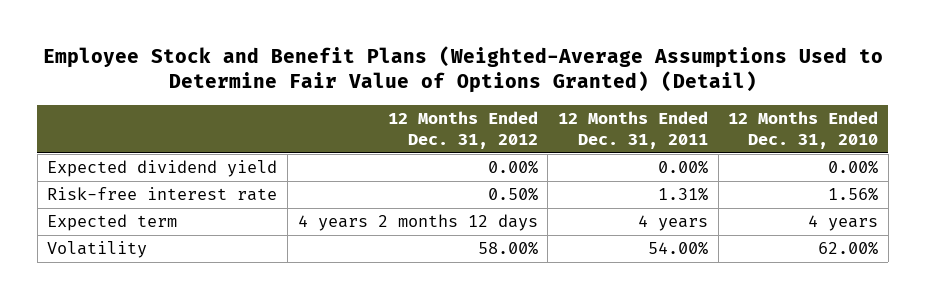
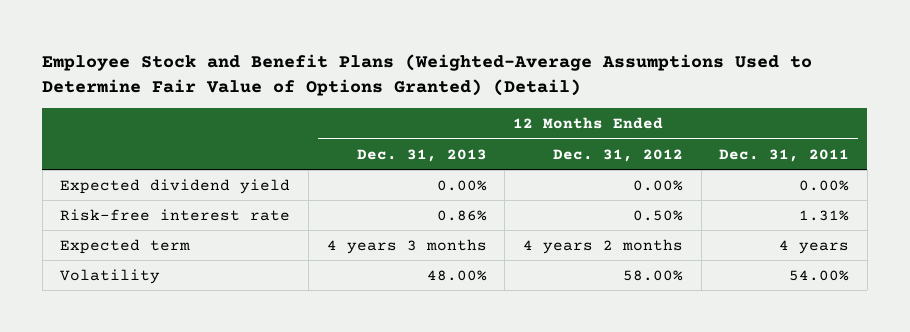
[728,111,879,150] 12 Months Ended Dec. 31, 2010 -> none
none -> [356,148,487,162] Dec. 31, 2013
[297,214,538,232] 4 years 2 months 12 days -> [522,238,683,254] 4 years 2 months

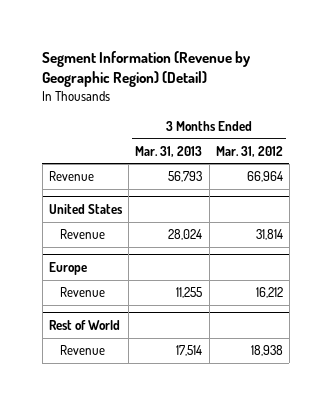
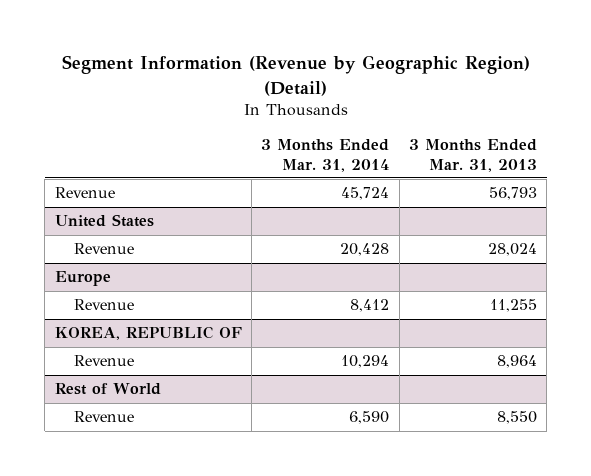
[215,145,283,157] Mar. 31, 2012 -> none
none -> [261,139,390,172] 3 Months Ended Mar. 31, 2014
none -> [54,326,242,341] KOREA, REPUBLIC OF
none -> [74,355,135,367] Revenue
[176,345,203,357] 17,514 -> [496,411,537,425] 8,550

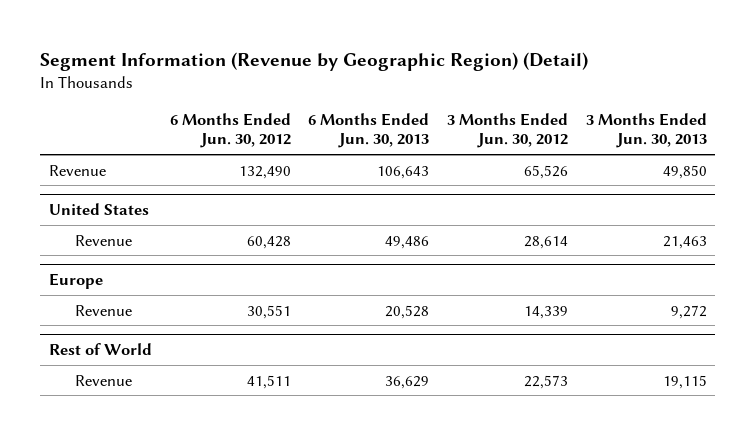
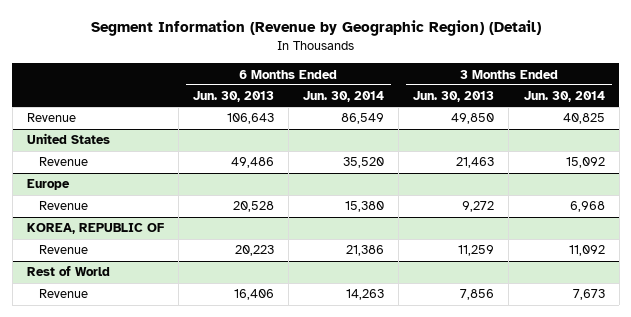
[169,113,291,149] 6 Months Ended Jun. 30, 2012 -> none
[446,113,568,149] 3 Months Ended Jun. 30, 2012 -> none
none -> [303,91,385,103] Jun. 30, 2014
none -> [523,91,605,103] Jun. 30, 2014
none -> [26,223,164,235] KOREA, REPUBLIC OF
none -> [39,245,89,255] Revenue
[385,375,430,389] 36,629 -> [233,289,274,301] 16,406
[662,374,707,389] 19,115 -> [460,289,495,301] 7,856

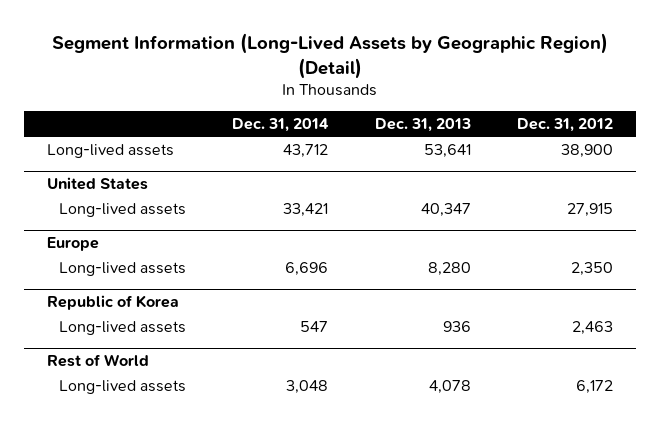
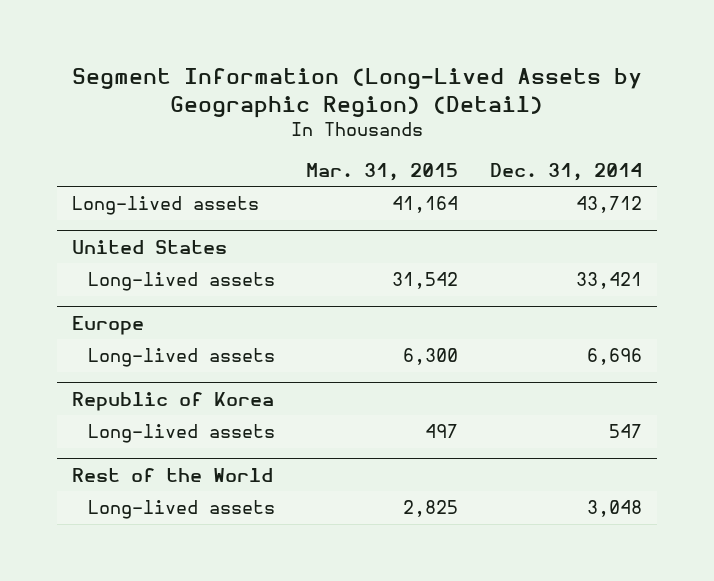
[374,118,471,133] Dec. 31, 2013 -> none
[516,118,613,133] Dec. 31, 2012 -> none
none -> [306,162,459,181] Mar. 31, 2015
[46,354,149,368] Rest of World -> [72,467,274,482] Rest of the World

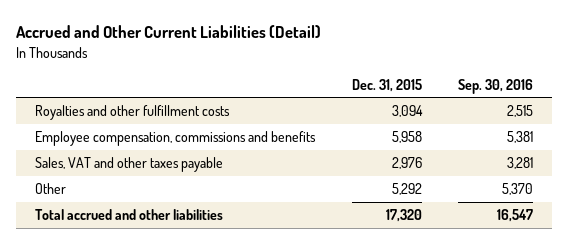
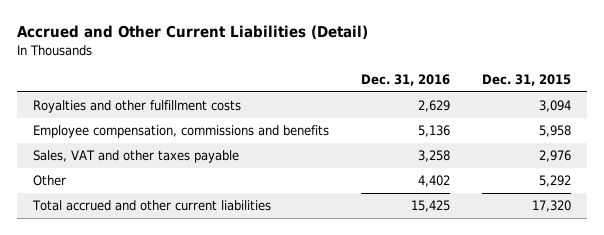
[458,78,534,94] Sep. 30, 2016 -> none
none -> [360,74,450,87] Dec. 31, 2016
[34,209,223,221] Total accrued and other liabilities -> [32,199,272,211] Total accrued and other current liabilities

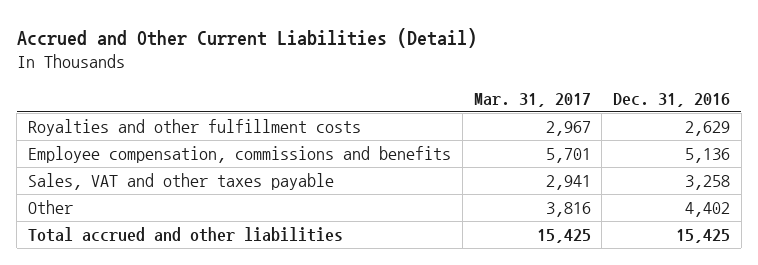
[481,74,571,87] Dec. 31, 2015 -> none
none -> [473,92,591,107] Mar. 31, 2017
[32,199,272,211] Total accrued and other current liabilities -> [28,227,344,243] Total accrued and other liabilities

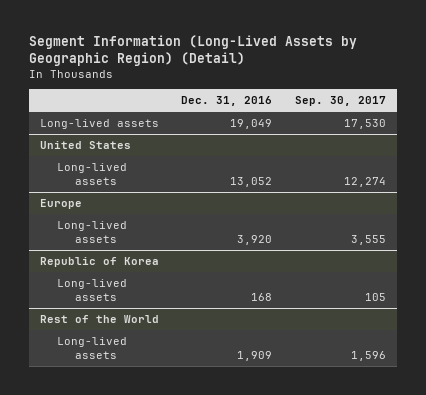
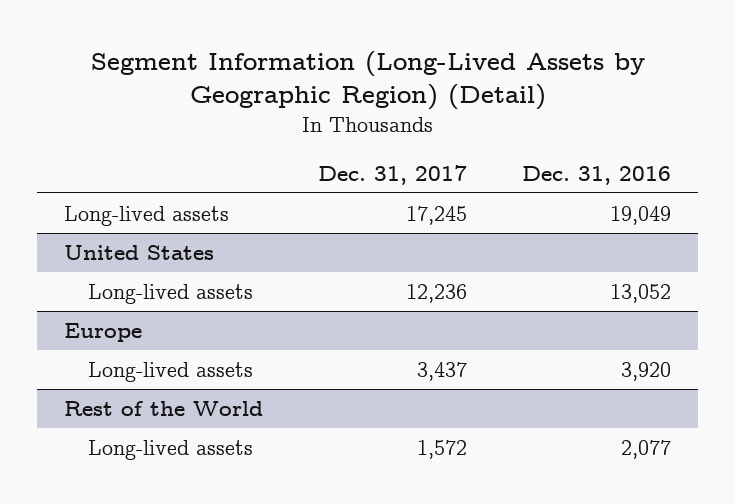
[295,96,387,107] Sep. 30, 2017 -> none
none -> [318,164,468,185] Dec. 31, 2017
[39,257,159,268] Republic of Korea -> none
[57,279,128,302] Long-lived assets -> none
[237,351,273,362] 1,909 -> [620,439,671,459] 2,077

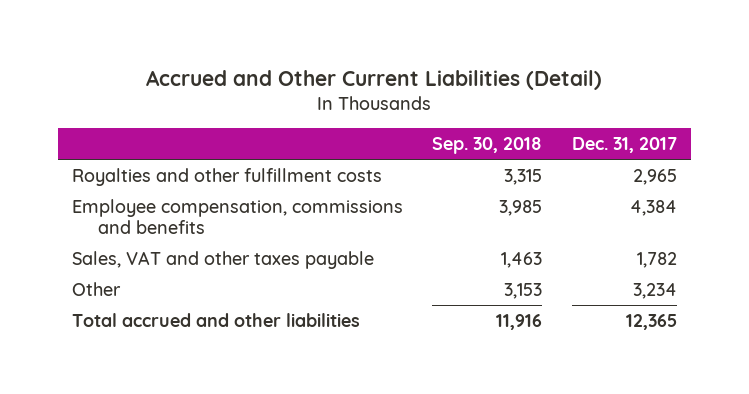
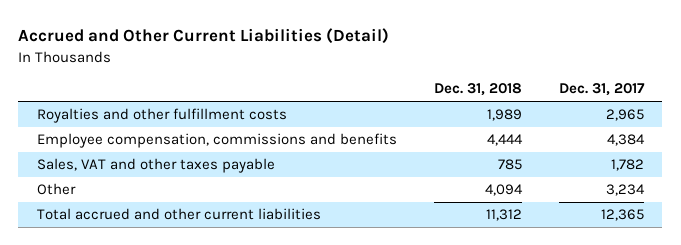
[432,137,543,155] Sep. 30, 2018 -> none
none -> [433,83,522,97] Dec. 31, 2018
[72,312,361,327] Total accrued and other liabilities -> [36,208,321,221] Total accrued and other current liabilities

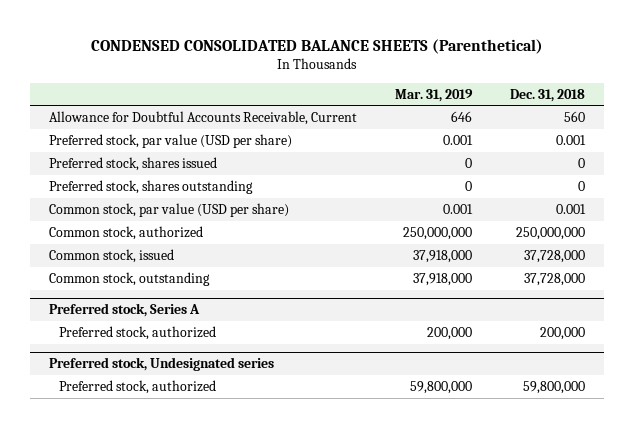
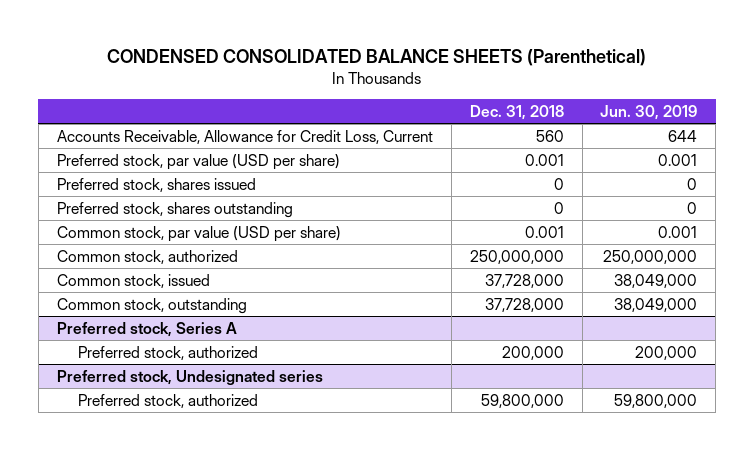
[394,88,473,102] Mar. 31, 2019 -> none
none -> [600,104,698,120] Jun. 30, 2019
[48,110,357,125] Allowance for Doubtful Accounts Receivable, Current -> [56,129,433,144] Accounts Receivable, Allowance for Credit Loss, Current

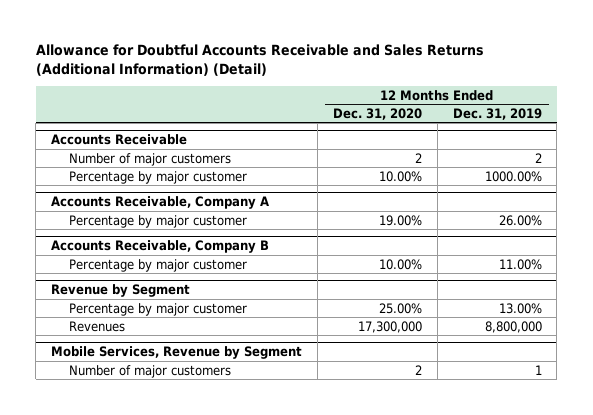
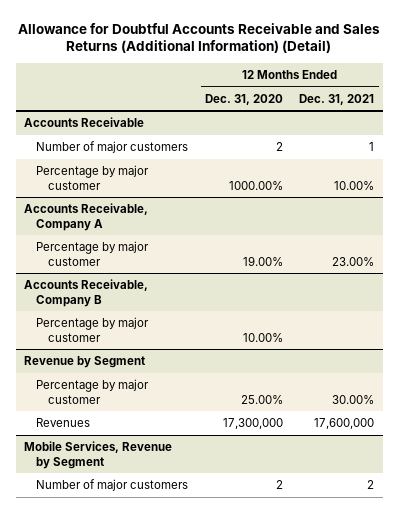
[452,107,542,120] Dec. 31, 2019 -> none
none -> [299,93,375,105] Dec. 31, 2021
[378,170,422,182] 10.00% -> [228,180,283,190] 1000.00%

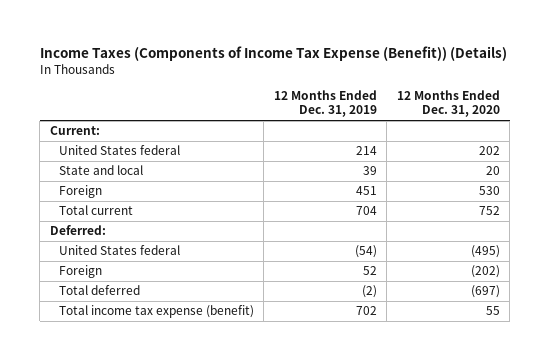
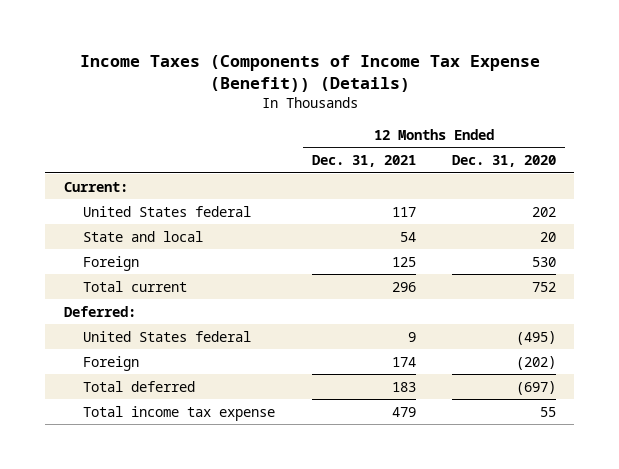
[273,90,377,118] 12 Months Ended Dec. 31, 2019 -> none
none -> [311,155,416,168] Dec. 31, 2021
[58,305,254,319] Total income tax expense (benefit) -> [83,405,276,421] Total income tax expense

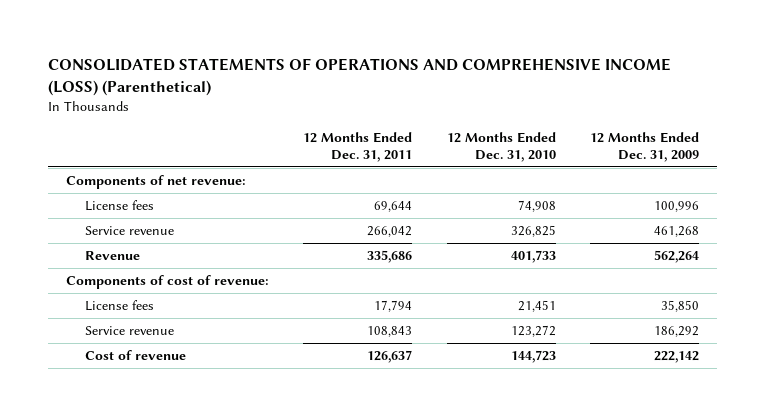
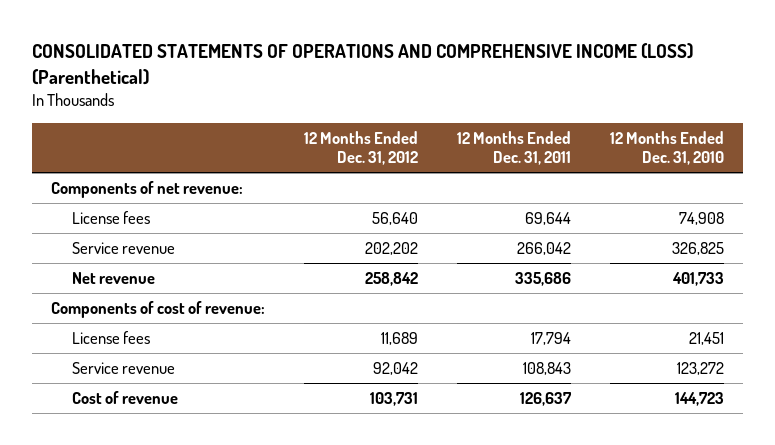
[590,132,700,162] 12 Months Ended Dec. 31, 2009 -> none
none -> [304,130,419,166] 12 Months Ended Dec. 31, 2012
[85,250,141,260] Revenue -> [71,272,155,285] Net revenue

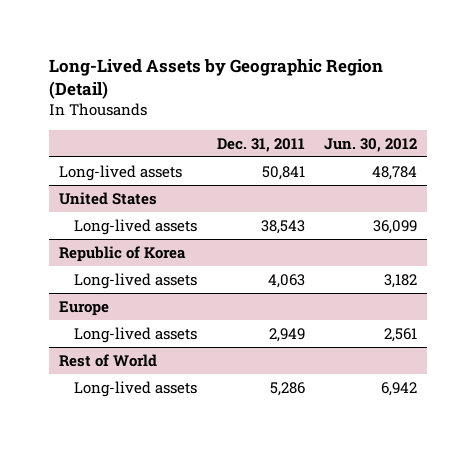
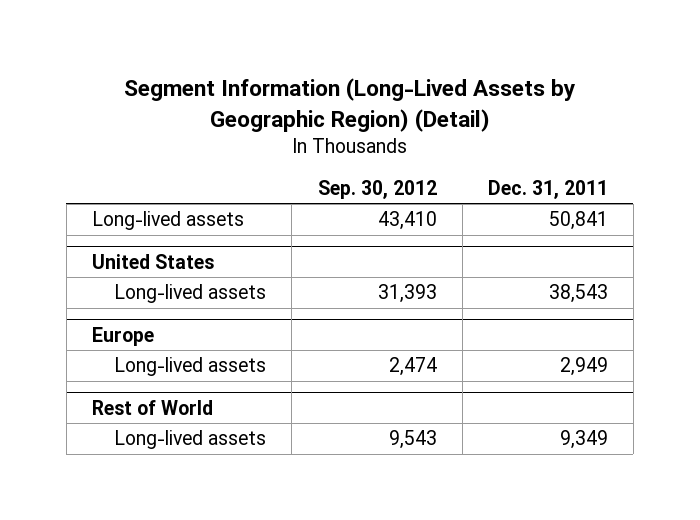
[49,59,384,100] Long-Lived Assets by Geographic Region (Detail) -> [123,78,575,132] Segment Information (Long-Lived Assets by Geographic Region) (Detail)
[323,138,417,153] Jun. 30, 2012 -> none
none -> [317,179,437,199] Sep. 30, 2012
[58,245,186,262] Republic of Korea -> none
[74,272,198,289] Long-lived assets -> none
[269,381,305,396] 5,286 -> [559,430,608,450] 9,349

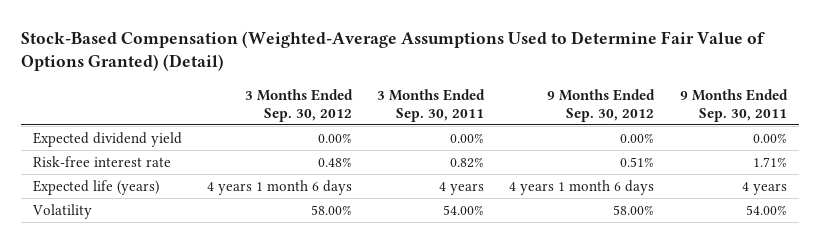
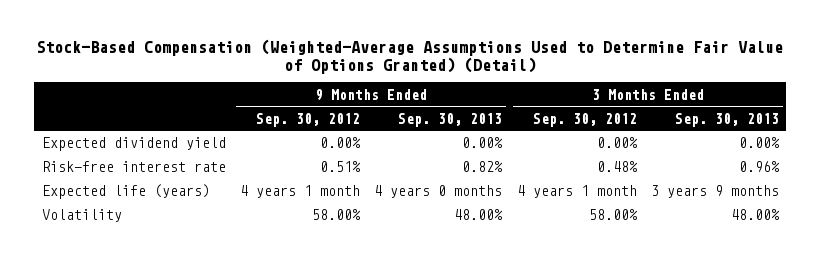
[377,88,486,122] 3 Months Ended Sep. 30, 2011 -> none
[679,88,788,122] 9 Months Ended Sep. 30, 2011 -> none
none -> [398,112,503,127] Sep. 30, 2013
none -> [675,112,780,127] Sep. 30, 2013
[207,179,353,195] 4 years 1 month 6 days -> [516,185,637,199] 4 years 1 month
[509,179,655,195] 4 years 1 month 6 days -> [239,185,360,199] 4 years 1 month

